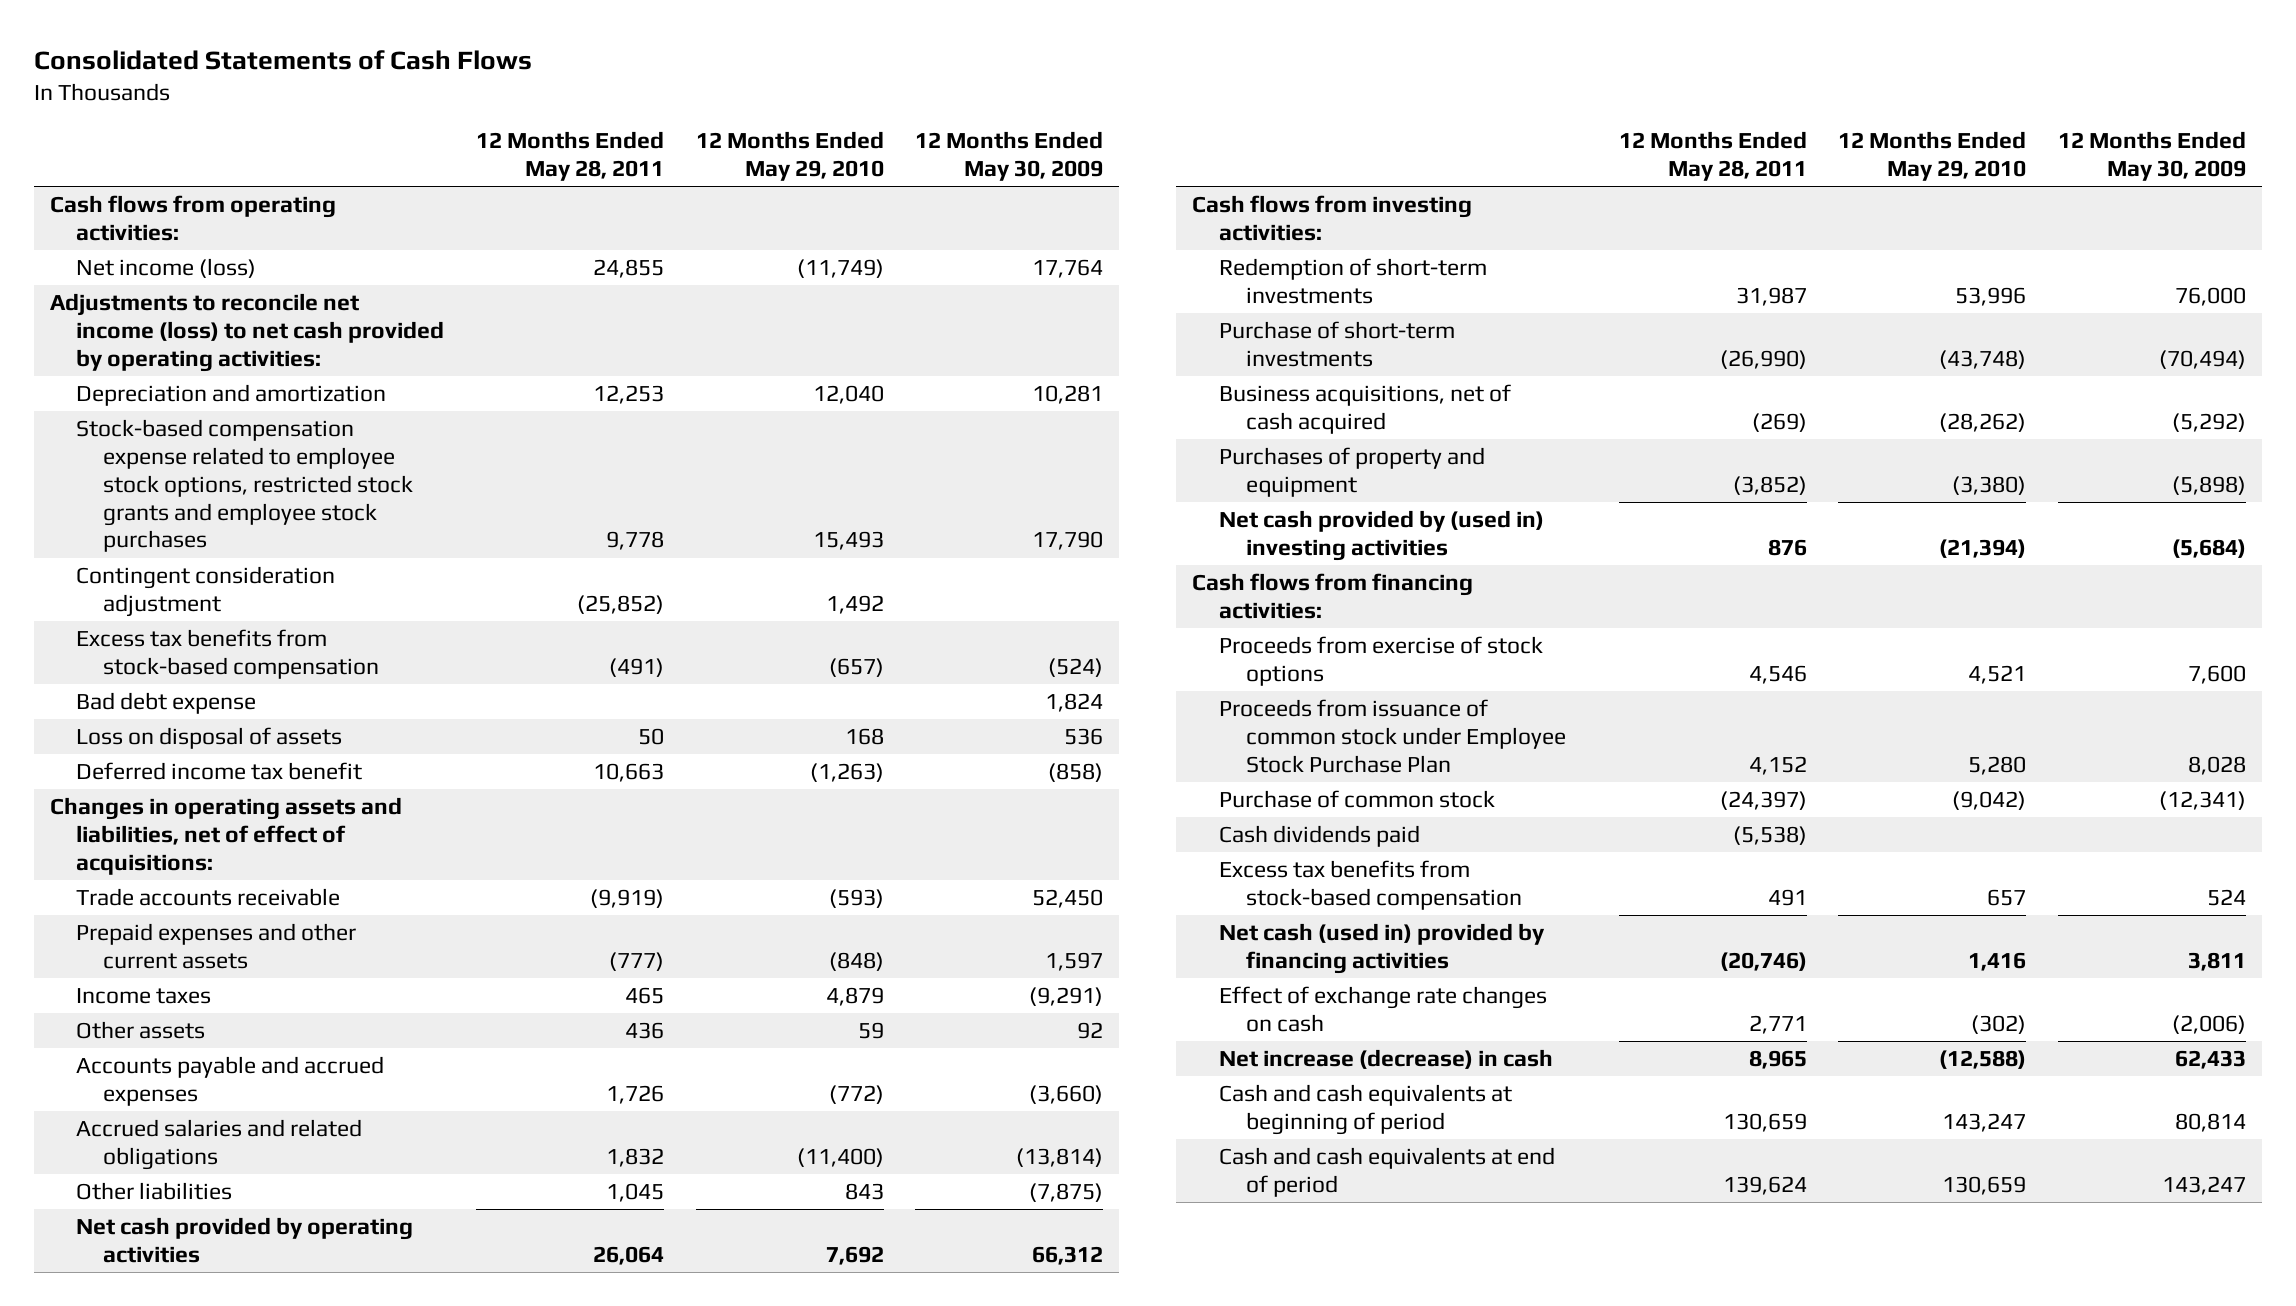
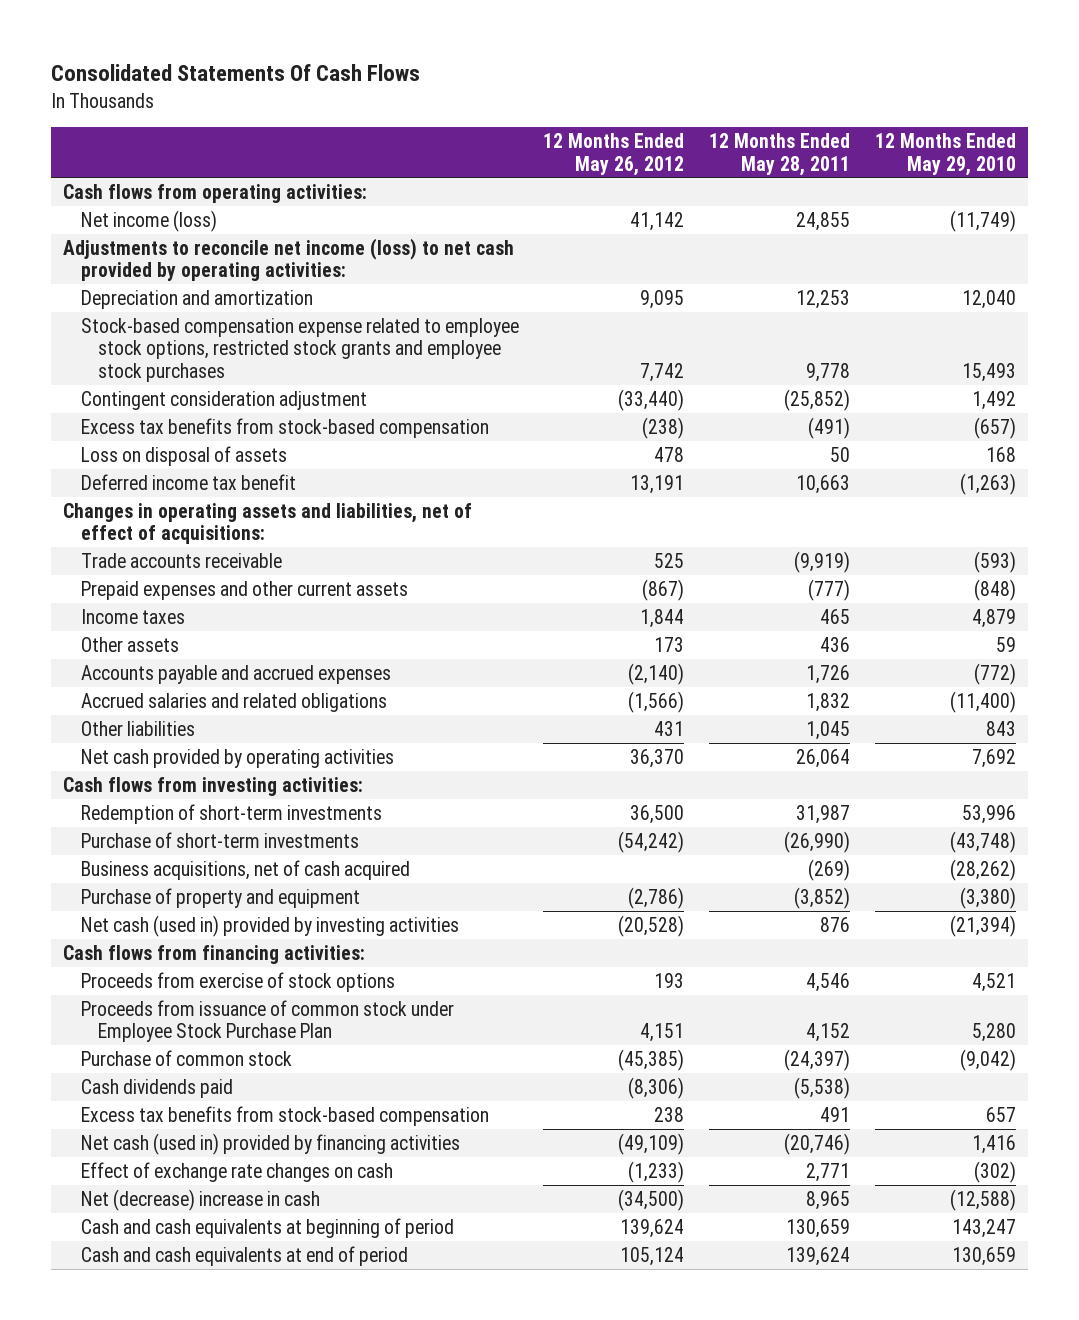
[33,50,532,71] Consolidated Statements of Cash Flows -> [50,64,420,82] Consolidated Statements Of Cash Flows
[915,131,1104,181] 12 Months Ended May 30, 2009 -> none
none -> [543,132,685,176] 12 Months Ended May 26, 2012
[76,692,257,715] Bad debt expense -> none
[1219,447,1486,497] Purchases of property and equipment -> [80,887,360,908] Purchase of property and equipment
[1219,510,1545,561] Net cash provided by (used in) investing activities -> [80,914,459,937] Net cash (used in) provided by investing activities
[1219,1049,1554,1070] Net increase (decrease) in cash -> [80,1188,320,1211] Net (decrease) increase in cash

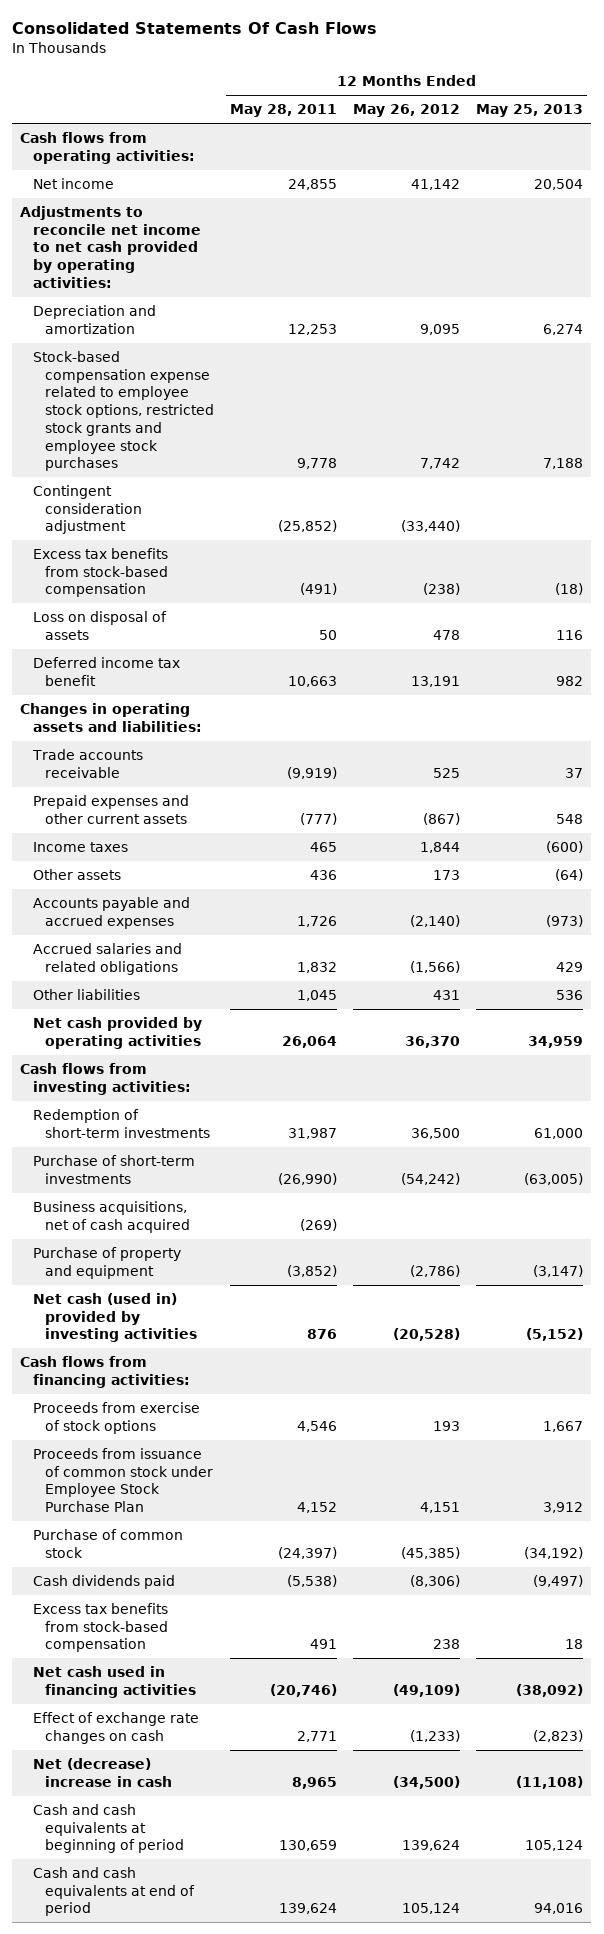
[874,132,1016,176] 12 Months Ended May 29, 2010 -> none
none -> [476,104,584,118] May 25, 2013
[80,209,217,232] Net income (loss) -> [32,178,114,190] Net income
[63,237,515,282] Adjustments to reconcile net income (loss) to net cash provided by operating activities: -> [20,206,201,288] Adjustments to reconcile net income to net cash provided by operating activities:
[63,502,473,545] Changes in operating assets and liabilities, net of effect of acquisitions: -> [20,703,202,732] Changes in operating assets and liabilities:
[80,1132,460,1155] Net cash (used in) provided by financing activities -> [32,1666,197,1698] Net cash used in financing activities

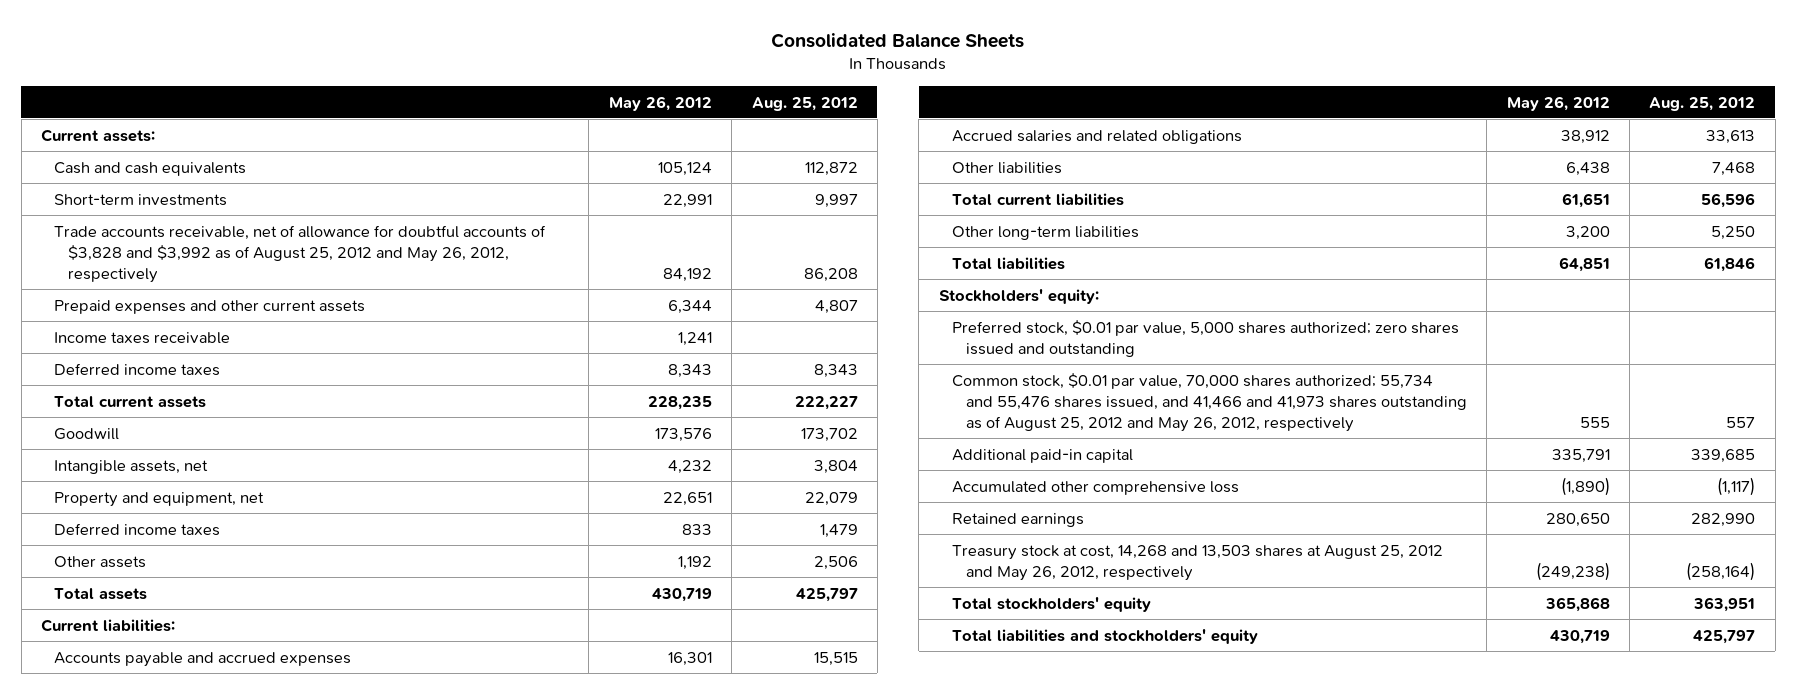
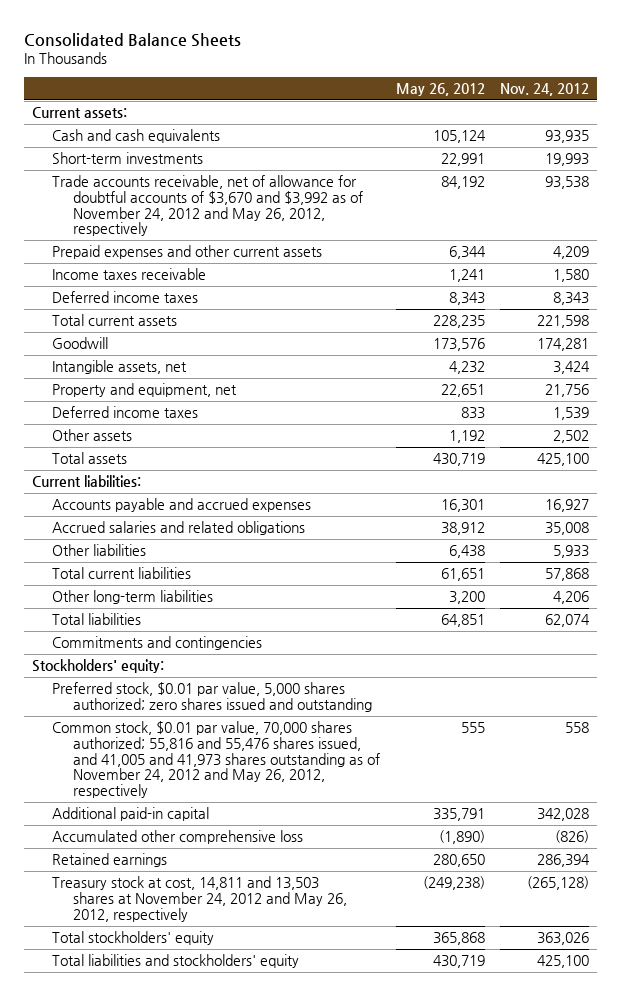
[751,96,858,111] Aug. 25, 2012 -> none
none -> [500,82,590,96] Nov. 24, 2012
[54,224,547,284] Trade accounts receivable, net of allowance for doubtful accounts of $3,828 and $3,992 as of August 25, 2012 and May 26, 2012, respectively -> [52,175,364,237] Trade accounts receivable, net of allowance for doubtful accounts of $3,670 and $3,992 as of November 24, 2012 and May 26, 2012, respectively
none -> [52,636,263,651] Commitments and contingencies
[952,372,1467,433] Common stock, $0.01 par value, 70,000 shares authorized; 55,734 and 55,476 shares issued, and 41,466 and 41,973 shares outstanding as of August 25, 2012 and May 26, 2012, respectively -> [52,721,381,799] Common stock, $0.01 par value, 70,000 shares authorized; 55,816 and 55,476 shares issued, and 41,005 and 41,973 shares outstanding as of November 24, 2012 and May 26, 2012, respectively
[952,544,1444,581] Treasury stock at cost, 14,268 and 13,503 shares at August 25, 2012 and May 26, 2012, respectively -> [52,876,348,922] Treasury stock at cost, 14,811 and 13,503 shares at November 24, 2012 and May 26, 2012, respectively

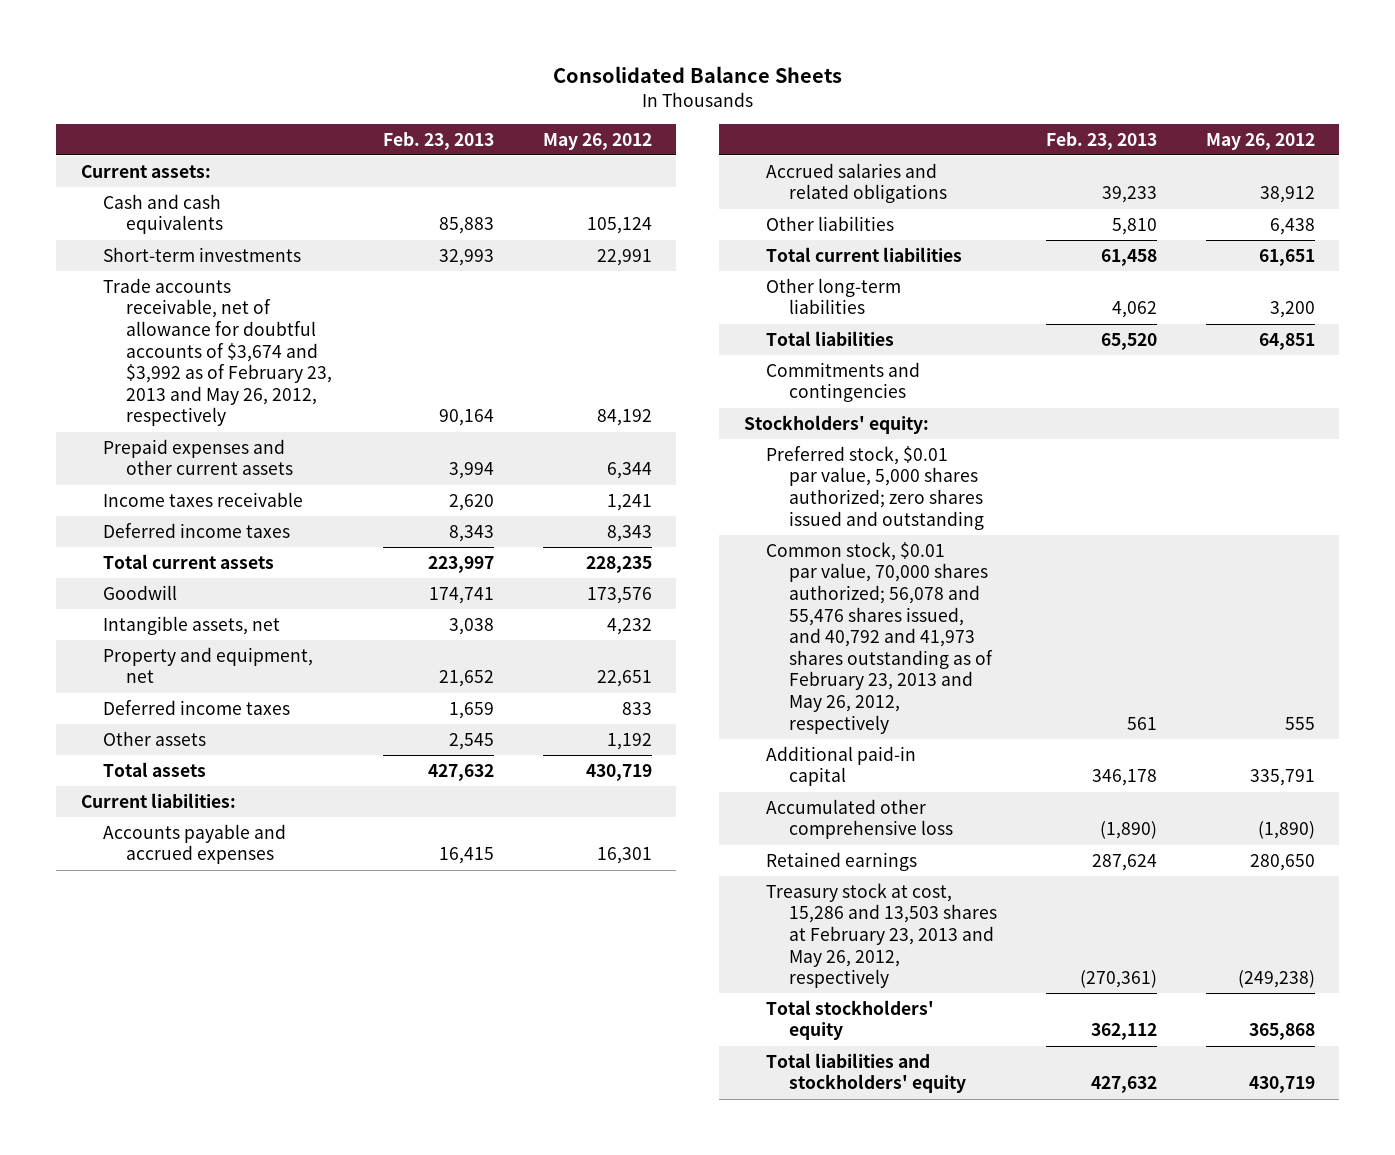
[500,82,590,96] Nov. 24, 2012 -> none
none -> [382,131,494,150] Feb. 23, 2013
[52,175,364,237] Trade accounts receivable, net of allowance for doubtful accounts of $3,670 and $3,992 as of November 24, 2012 and May 26, 2012, respectively -> [103,277,332,427] Trade accounts receivable, net of allowance for doubtful accounts of $3,674 and $3,992 as of February 23, 2013 and May 26, 2012, respectively
[52,721,381,799] Common stock, $0.01 par value, 70,000 shares authorized; 55,816 and 55,476 shares issued, and 41,005 and 41,973 shares outstanding as of November 24, 2012 and May 26, 2012, respectively -> [766,541,993,734] Common stock, $0.01 par value, 70,000 shares authorized; 56,078 and 55,476 shares issued, and 40,792 and 41,973 shares outstanding as of February 23, 2013 and May 26, 2012, respectively
[52,876,348,922] Treasury stock at cost, 14,811 and 13,503 shares at November 24, 2012 and May 26, 2012, respectively -> [766,882,997,989] Treasury stock at cost, 15,286 and 13,503 shares at February 23, 2013 and May 26, 2012, respectively

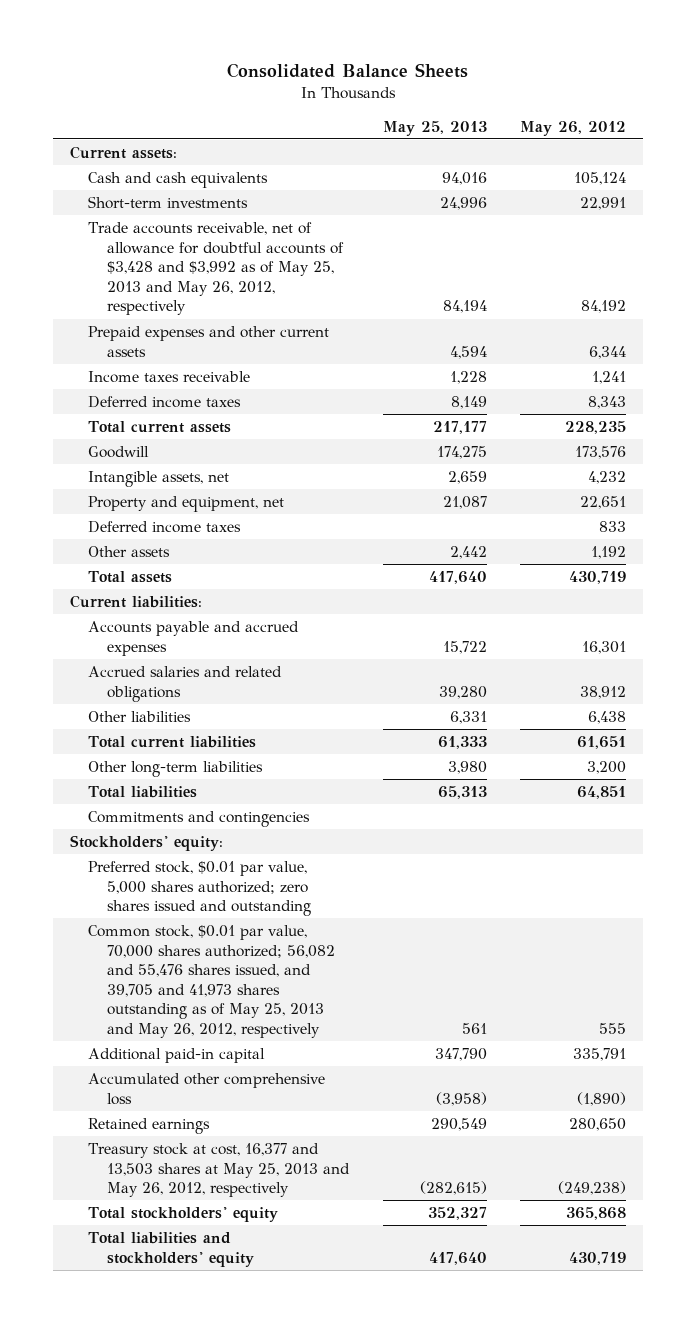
[382,131,494,150] Feb. 23, 2013 -> none
none -> [382,120,487,136] May 25, 2013
[103,277,332,427] Trade accounts receivable, net of allowance for doubtful accounts of $3,674 and $3,992 as of February 23, 2013 and May 26, 2012, respectively -> [88,222,345,316] Trade accounts receivable, net of allowance for doubtful accounts of $3,428 and $3,992 as of May 25, 2013 and May 26, 2012, respectively
[766,541,993,734] Common stock, $0.01 par value, 70,000 shares authorized; 56,078 and 55,476 shares issued, and 40,792 and 41,973 shares outstanding as of February 23, 2013 and May 26, 2012, respectively -> [88,925,336,1038] Common stock, $0.01 par value, 70,000 shares authorized; 56,082 and 55,476 shares issued, and 39,705 and 41,973 shares outstanding as of May 25, 2013 and May 26, 2012, respectively
[766,882,997,989] Treasury stock at cost, 15,286 and 13,503 shares at February 23, 2013 and May 26, 2012, respectively -> [88,1143,351,1198] Treasury stock at cost, 16,377 and 13,503 shares at May 25, 2013 and May 26, 2012, respectively

